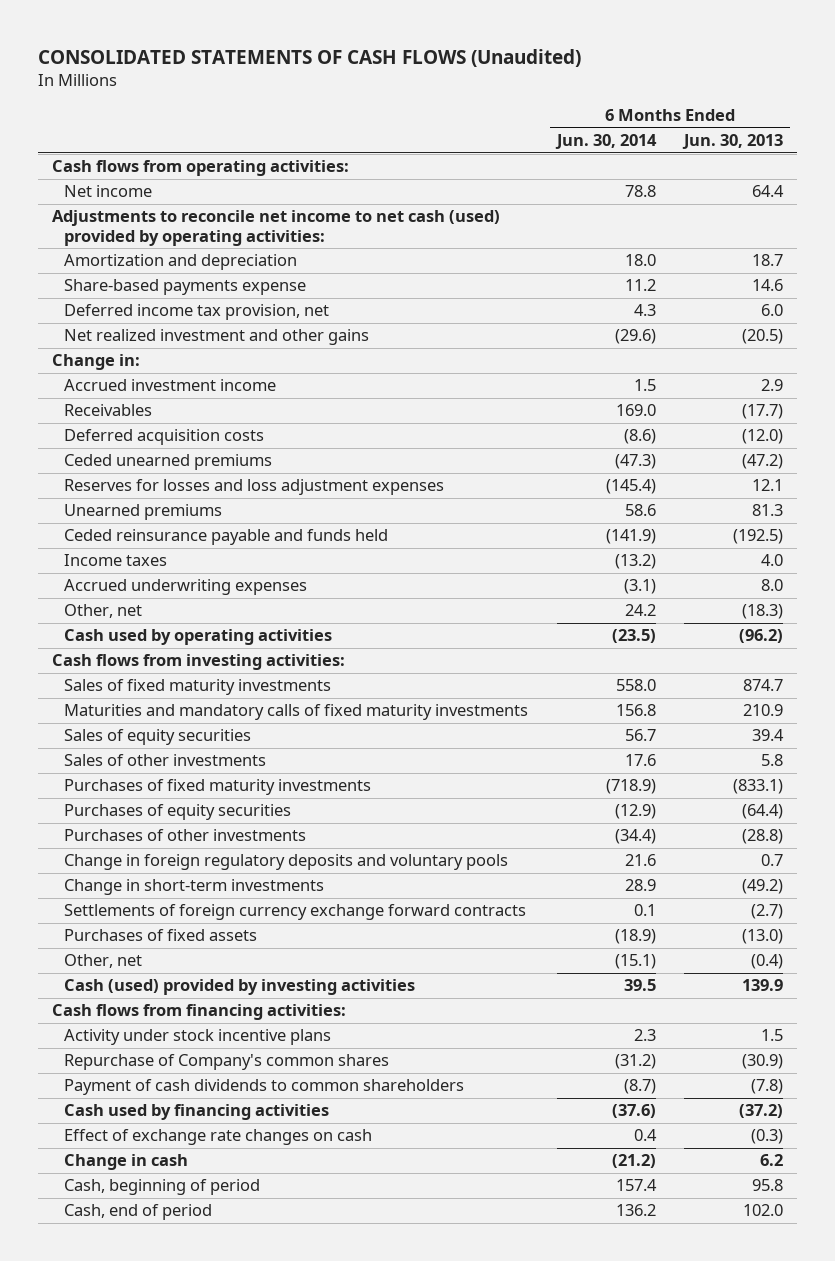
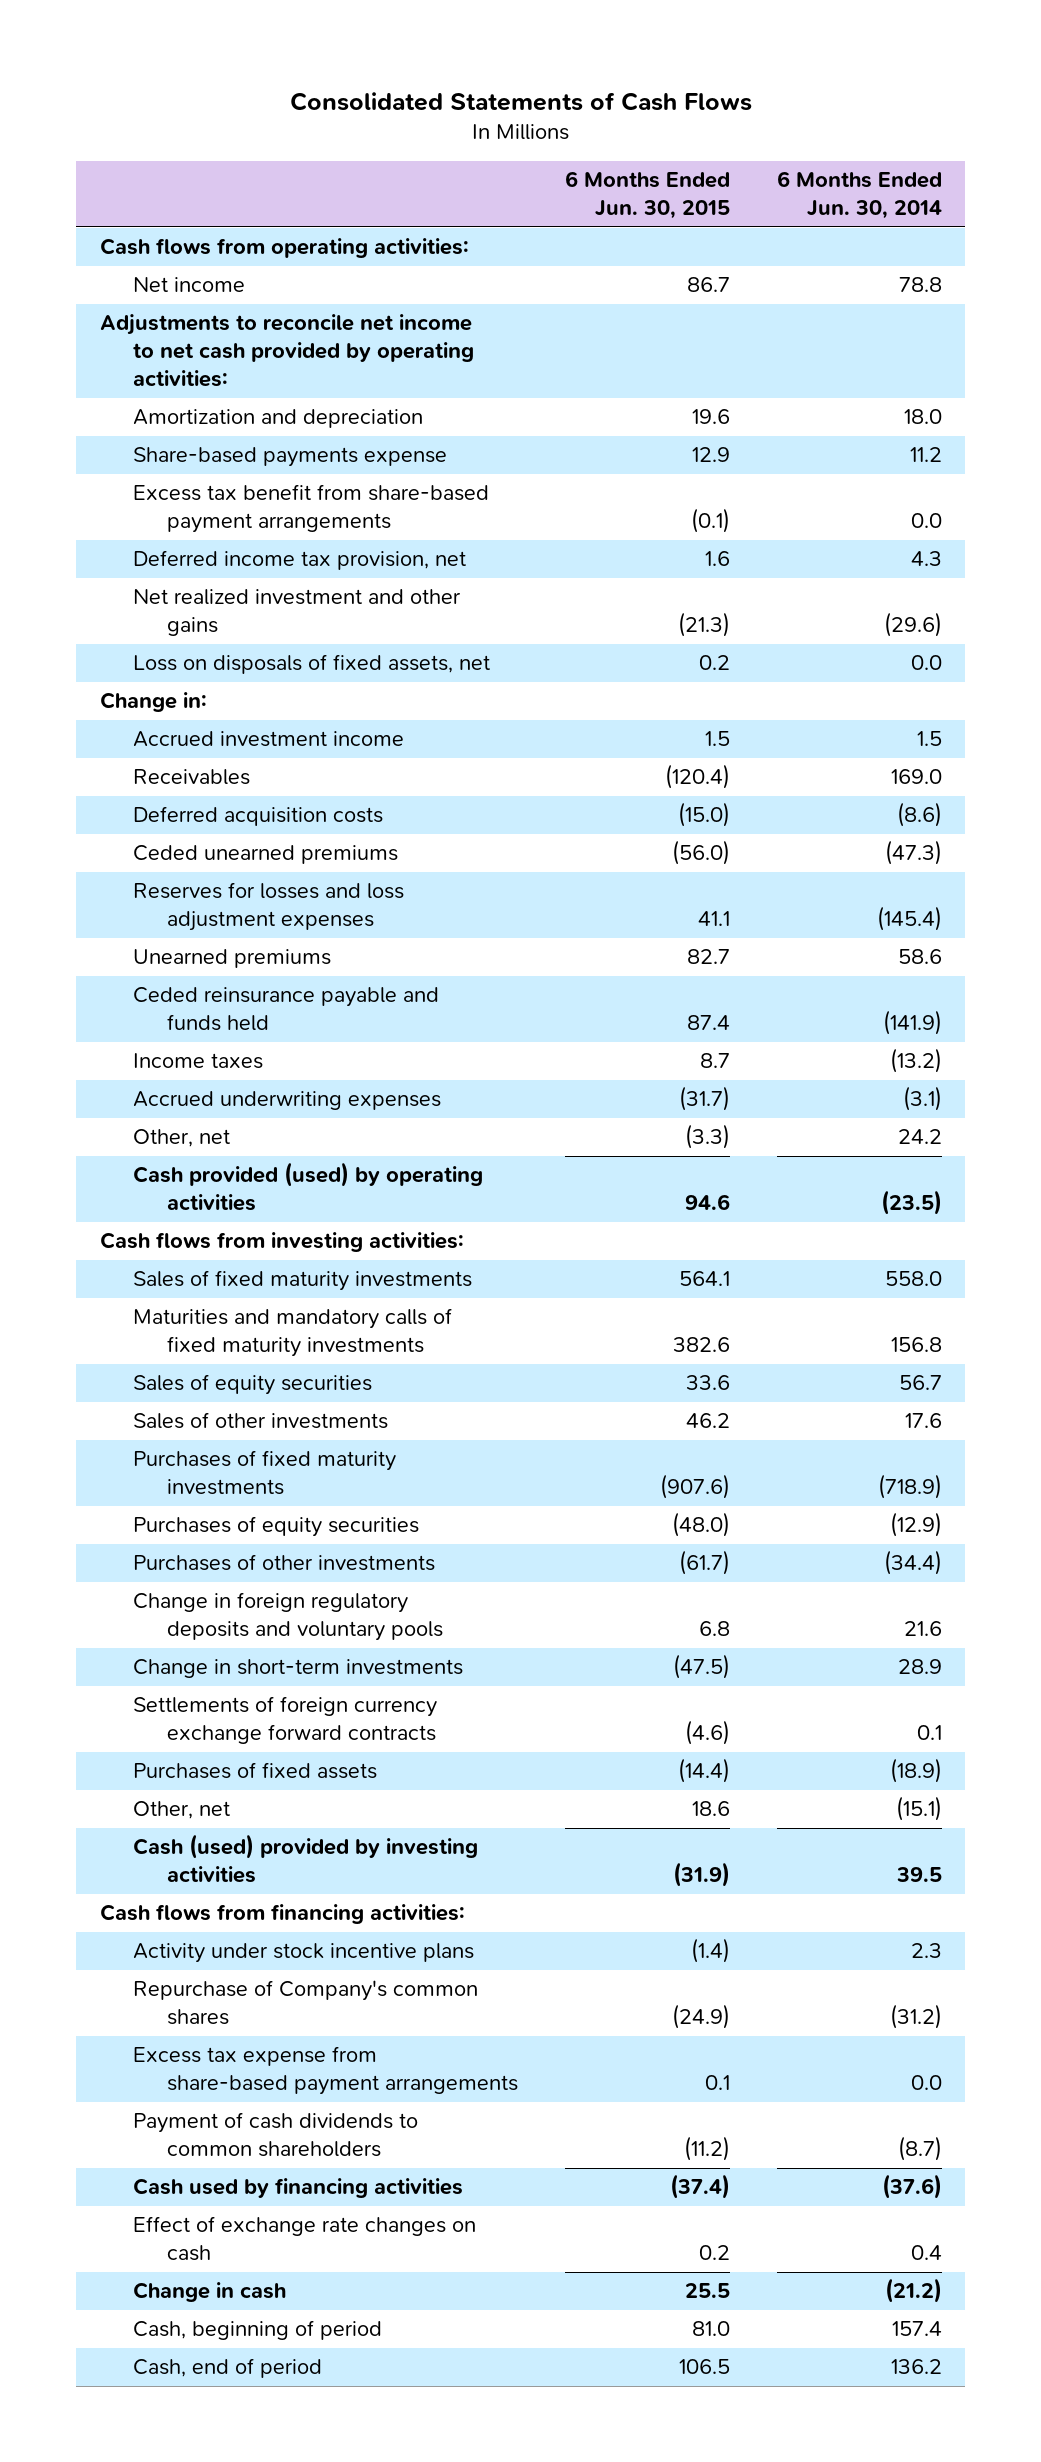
[37,48,581,67] CONSOLIDATED STATEMENTS OF CASH FLOWS (Unaudited) -> [289,91,752,111] Consolidated Statements of Cash Flows
[682,134,784,150] Jun. 30, 2013 -> none
none -> [564,171,730,220] 6 Months Ended Jun. 30, 2015
[52,210,501,246] Adjustments to reconcile net income to net cash (used) provided by operating activities: -> [99,314,475,388] Adjustments to reconcile net income to net cash provided by operating activities:
none -> [133,484,490,534] Excess tax benefit from share-based payment arrangements
none -> [133,654,491,675] Loss on disposals of fixed assets, net
[64,629,333,646] Cash used by operating activities -> [133,1162,484,1212] Cash provided (used) by operating activities
none -> [133,2046,518,2096] Excess tax expense from share-based payment arrangements

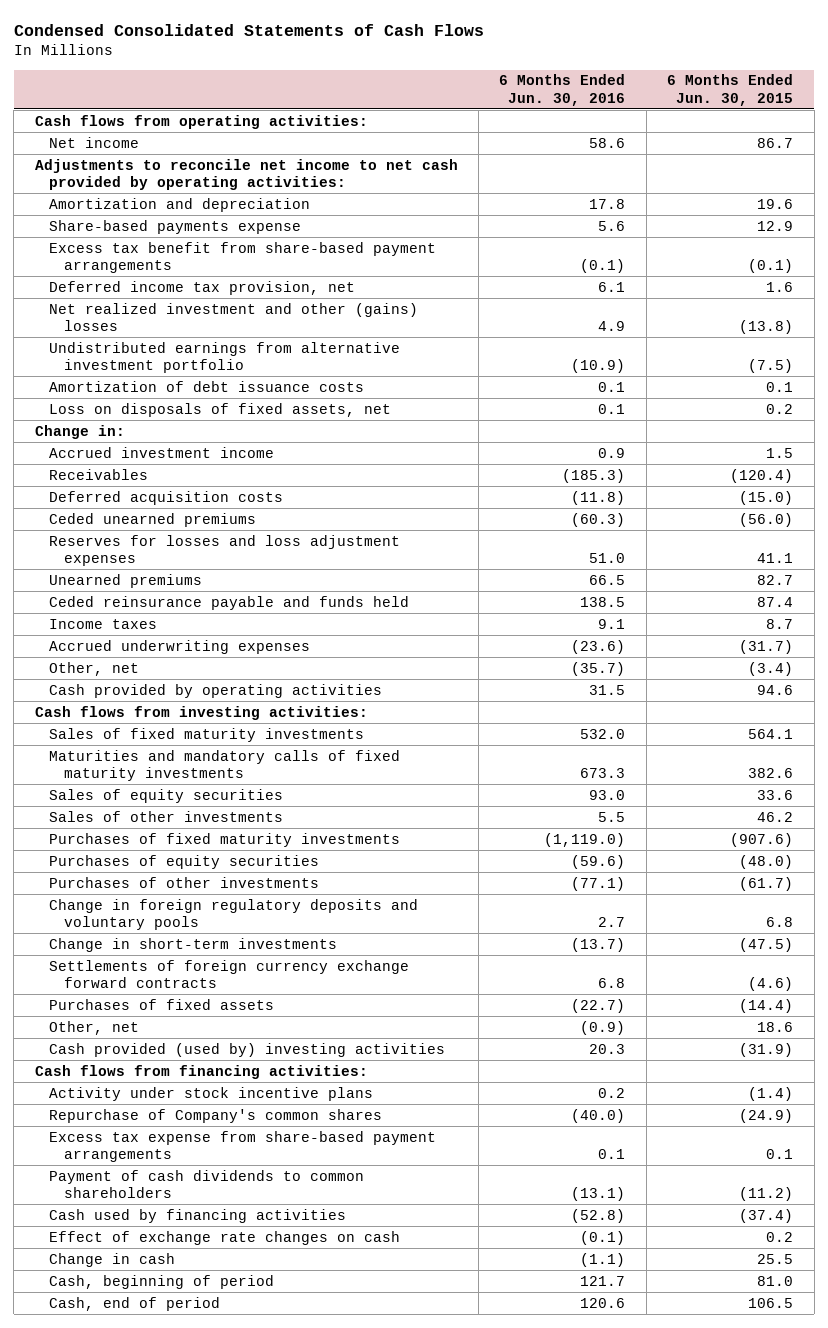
[289,91,752,111] Consolidated Statements of Cash Flows -> [13,23,484,36] Condensed Consolidated Statements of Cash Flows
[776,171,942,220] 6 Months Ended Jun. 30, 2014 -> none
none -> [499,74,626,106] 6 Months Ended Jun. 30, 2016
[133,589,462,637] Net realized investment and other gains -> [49,302,419,332] Net realized investment and other (gains) losses
[677,612,730,638] (21.3) -> [739,320,794,335] (13.8)
none -> [49,341,401,374] Undistributed earnings from alternative investment portfolio
none -> [49,380,365,392] Amortization of debt issuance costs
[684,1124,730,1150] (3.3) -> [748,661,794,676] (3.4)
[133,1162,484,1212] Cash provided (used) by operating activities -> [49,683,383,698] Cash provided by operating activities
[133,1834,479,1884] Cash (used) provided by investing activities -> [49,1042,446,1057] Cash provided (used by) investing activities

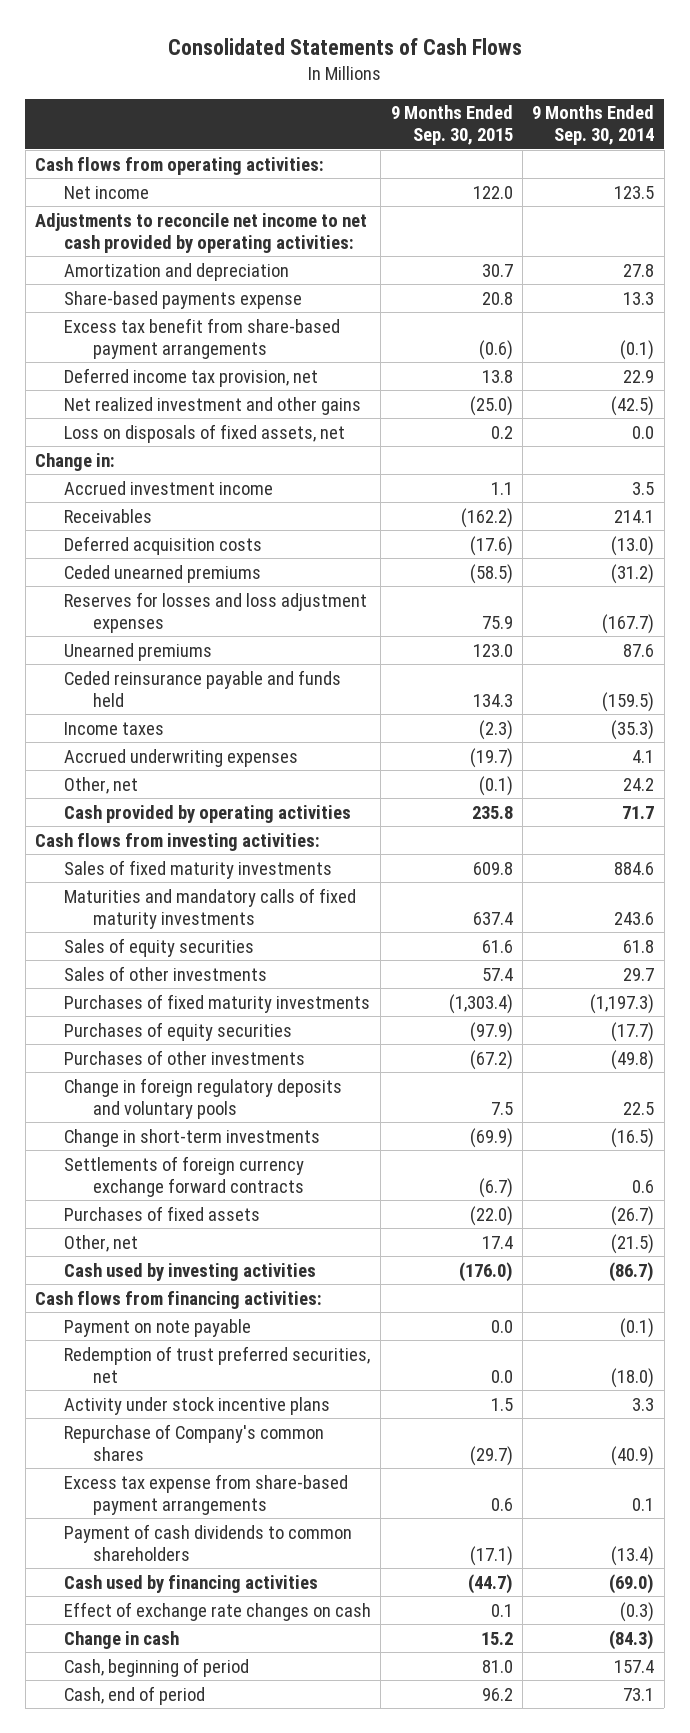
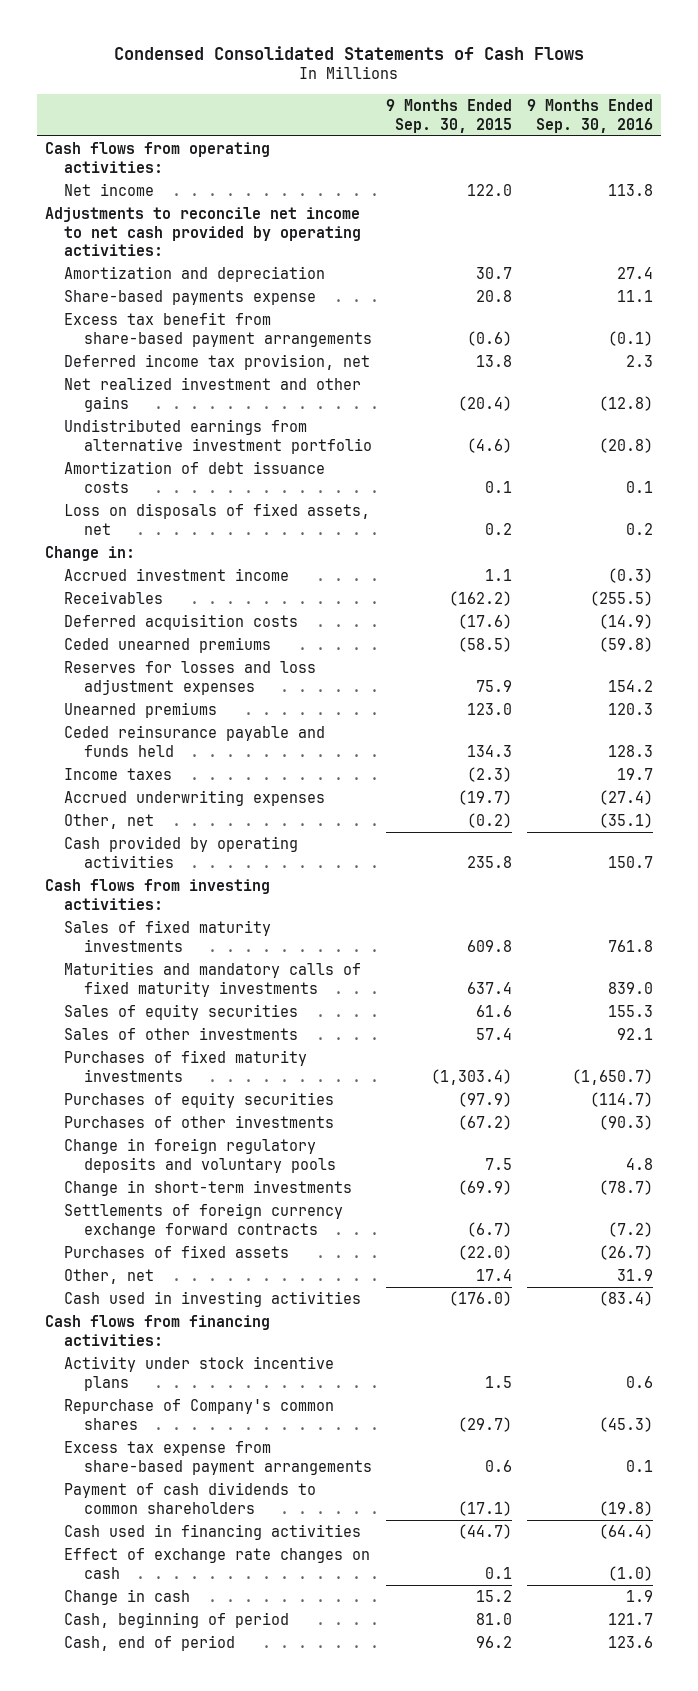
[167,37,522,55] Consolidated Statements of Cash Flows -> [114,45,585,60] Condensed Consolidated Statements of Cash Flows
[532,105,655,146] 9 Months Ended Sep. 30, 2014 -> none
none -> [527,98,654,133] 9 Months Ended Sep. 30, 2016
[469,395,513,416] (25.0) -> [458,395,513,411] (20.4)
none -> [64,418,372,454] Undistributed earnings from alternative investment portfolio
none -> [64,460,326,493] Amortization of debt issuance costs
[478,775,513,796] (0.1) -> [467,812,513,828] (0.2)
[64,1262,317,1281] Cash used by investing activities -> [64,1290,362,1307] Cash used in investing activities
[64,1318,252,1337] Payment on note payable -> none
[64,1345,371,1383] Redemption of trust preferred securities, net -> none
[64,1574,319,1593] Cash used by financing activities -> [64,1523,362,1540] Cash used in financing activities

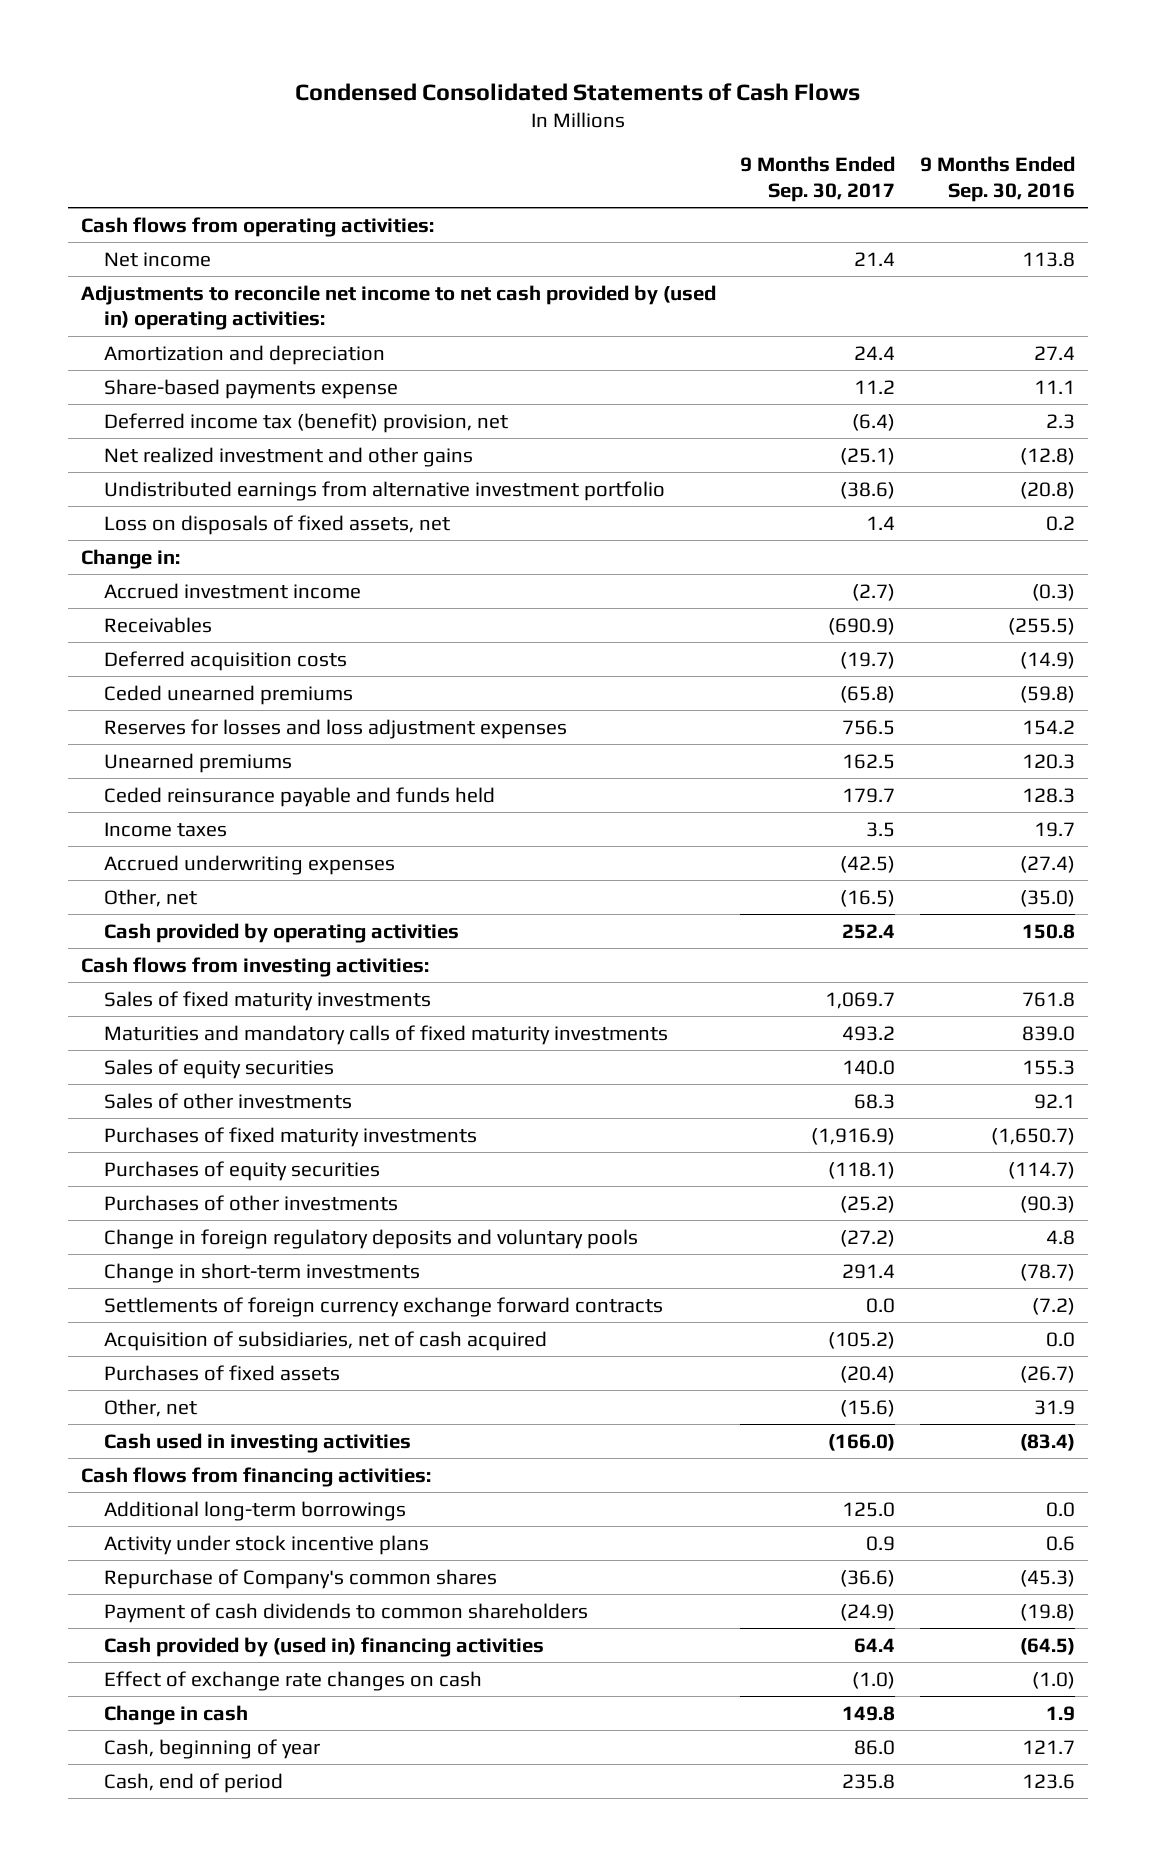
[386,98,513,133] 9 Months Ended Sep. 30, 2015 -> none
none -> [740,156,896,202] 9 Months Ended Sep. 30, 2017
[44,206,362,257] Adjustments to reconcile net income to net cash provided by operating activities: -> [80,284,716,330] Adjustments to reconcile net income to net cash provided by (used in) operating activities:
[64,311,372,347] Excess tax benefit from share-based payment arrangements -> none
[64,353,371,370] Deferred income tax provision, net -> [104,412,509,433] Deferred income tax (benefit) provision, net
[64,460,326,493] Amortization of debt issuance costs -> none
[599,812,654,828] (35.1) -> [1020,889,1076,907] (35.0)
[608,855,654,868] 150.7 -> [1022,923,1076,939] 150.8
none -> [104,1330,548,1351] Acquisition of subsidiaries, net of cash acquired
none -> [104,1500,407,1521] Additional long-term borrowings
[64,1440,372,1475] Excess tax expense from share-based payment arrangements -> none
[64,1523,362,1540] Cash used in financing activities -> [104,1636,545,1657] Cash provided by (used in) financing activities
[599,1523,654,1539] (64.4) -> [1020,1637,1076,1655] (64.5)
[64,1611,290,1628] Cash, beginning of period -> [104,1738,321,1759] Cash, beginning of year

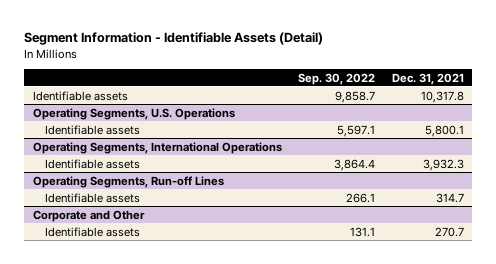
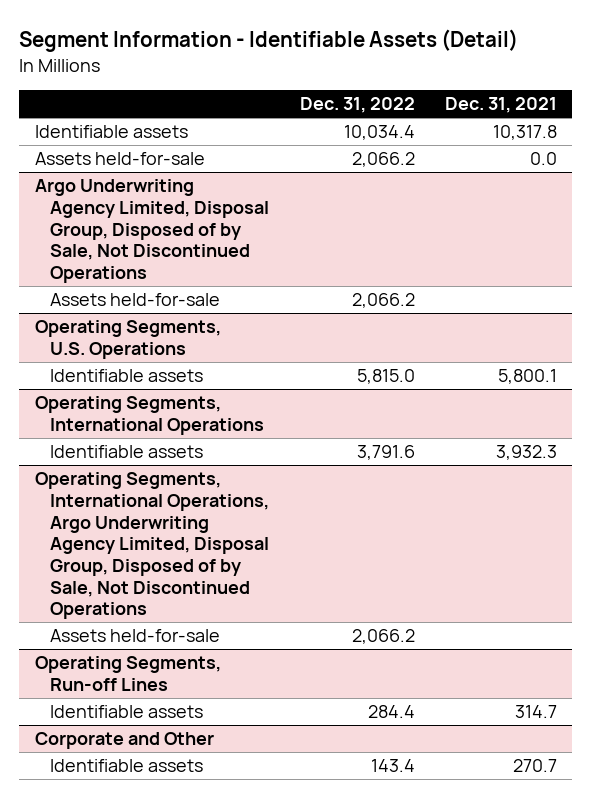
[298,72,376,85] Sep. 30, 2022 -> none
none -> [299,97,415,114] Dec. 31, 2022
none -> [34,152,205,166] Assets held-for-sale
none -> [34,179,270,283] Argo Underwriting Agency Limited, Disposal Group, Disposed of by Sale, Not Discontinued Operations
none -> [50,293,221,307] Assets held-for-sale
none -> [34,472,270,620] Operating Segments, International Operations, Argo Underwriting Agency Limited, Disposal Group, Disposed of by Sale, Not Discontinued Operations
none -> [50,629,221,643] Assets held-for-sale

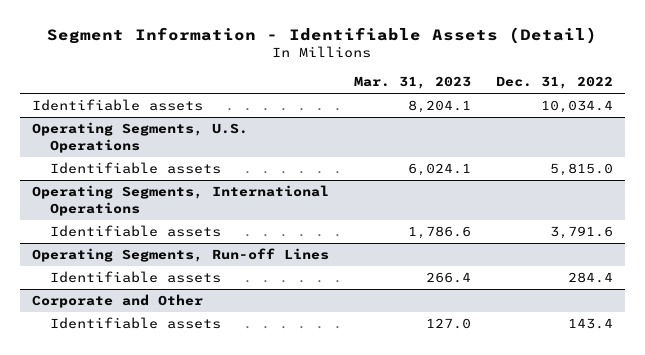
[444,97,557,114] Dec. 31, 2021 -> none
none -> [353,76,471,90] Mar. 31, 2023
[34,152,205,166] Assets held-for-sale -> none
[34,179,270,283] Argo Underwriting Agency Limited, Disposal Group, Disposed of by Sale, Not Discontinued Operations -> none
[50,293,221,307] Assets held-for-sale -> none
[34,472,270,620] Operating Segments, International Operations, Argo Underwriting Agency Limited, Disposal Group, Disposed of by Sale, Not Discontinued Operations -> none
[50,629,221,643] Assets held-for-sale -> none

